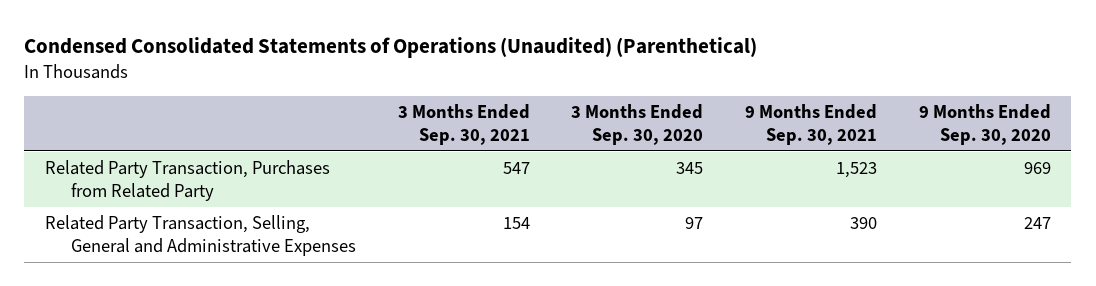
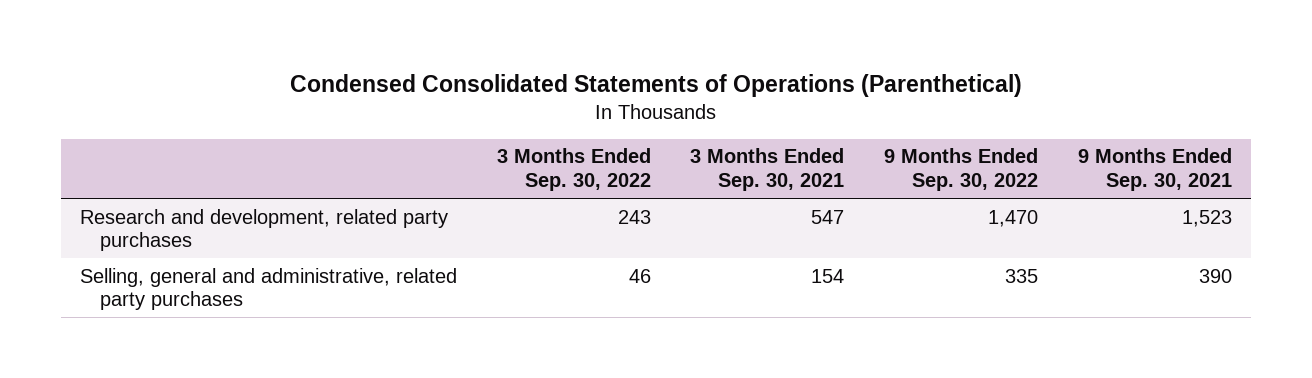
[24,36,758,58] Condensed Consolidated Statements of Operations (Unaudited) (Parenthetical) -> [289,73,1022,97] Condensed Consolidated Statements of Operations (Parenthetical)
[571,104,704,145] 3 Months Ended Sep. 30, 2020 -> none
[918,104,1051,145] 9 Months Ended Sep. 30, 2020 -> none
none -> [496,148,651,192] 3 Months Ended Sep. 30, 2022
none -> [883,148,1038,192] 9 Months Ended Sep. 30, 2022
[45,160,331,201] Related Party Transaction, Purchases from Related Party -> [80,208,449,252] Research and development, related party purchases
[45,215,357,256] Related Party Transaction, Selling, General and Administrative Expenses -> [80,267,458,311] Selling, general and administrative, related party purchases

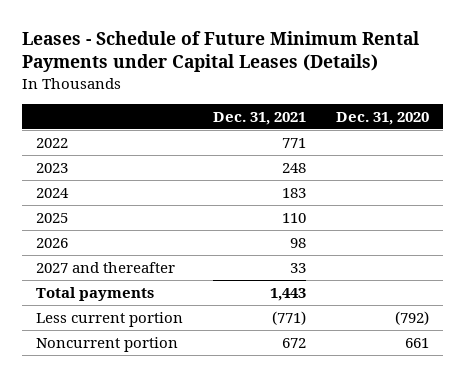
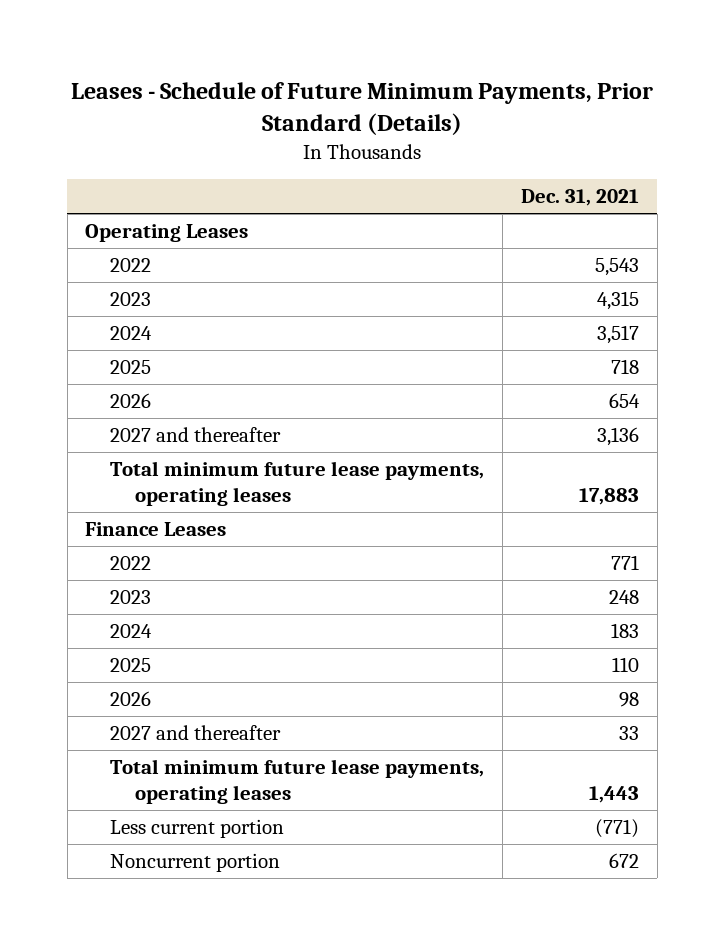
[21,30,419,73] Leases - Schedule of Future Minimum Rental Payments under Capital Leases (Details) -> [71,81,654,135] Leases - Schedule of Future Minimum Payments, Prior Standard (Details)
[335,111,429,125] Dec. 31, 2020 -> none
none -> [85,223,249,242] Operating Leases
none -> [110,257,152,272] 2022
none -> [110,291,152,306] 2023
none -> [110,325,153,340] 2024
none -> [110,359,152,374] 2025
none -> [110,392,152,408] 2026
none -> [110,426,282,442] 2027 and thereafter
none -> [110,460,485,506] Total minimum future lease payments, operating leases
none -> [85,521,227,536] Finance Leases
[36,287,155,302] Total payments -> [110,758,485,804] Total minimum future lease payments, operating leases

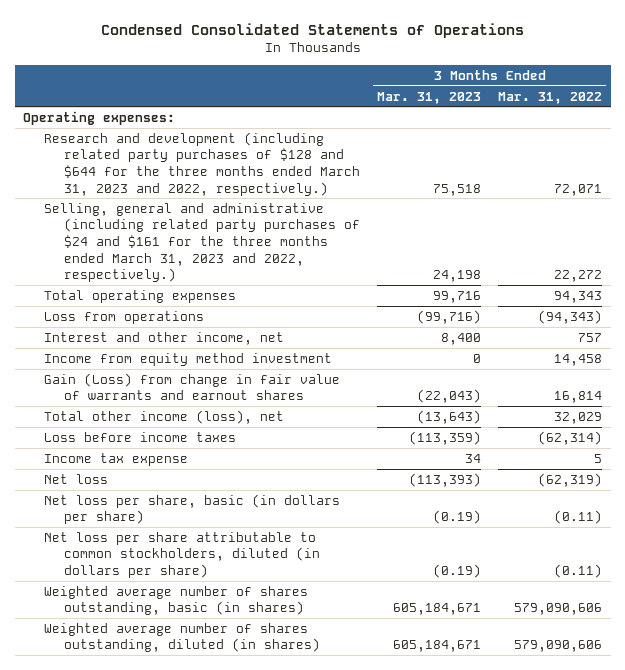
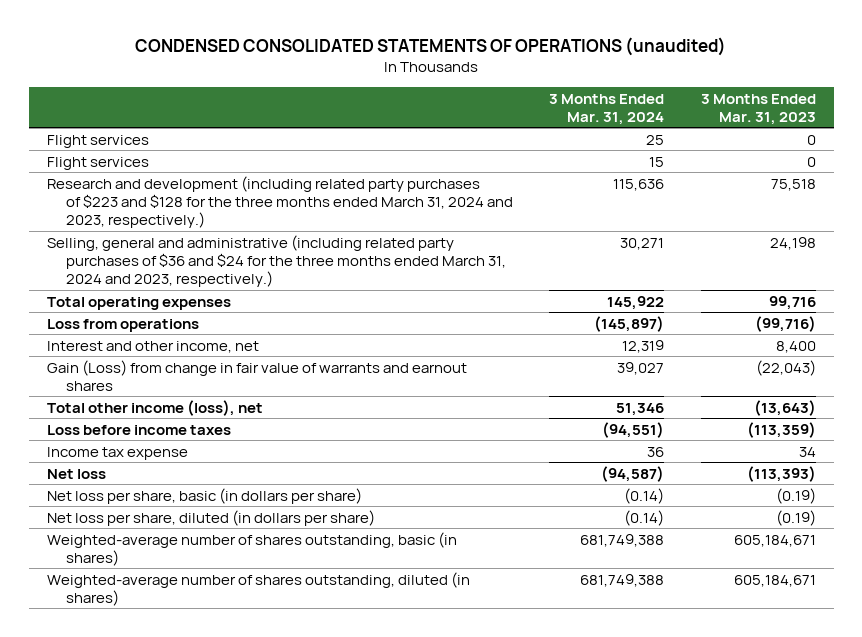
[100,22,524,38] Condensed Consolidated Statements of Operations -> [135,36,727,56] CONDENSED CONSOLIDATED STATEMENTS OF OPERATIONS (unaudited)
[498,91,603,104] Mar. 31, 2022 -> none
none -> [549,93,665,125] 3 Months Ended Mar. 31, 2024
[23,110,176,125] Operating expenses: -> none
none -> [46,134,149,148] Flight services
none -> [46,156,149,170] Flight services
[43,131,361,196] Research and development (including related party purchases of $128 and $644 for the three months ended March 31, 2023 and 2022, respectively.) -> [46,175,513,228] Research and development (including related party purchases of $223 and $128 for the three months ended March 31, 2024 and 2023, respectively.)
[43,202,361,283] Selling, general and administrative (including related party purchases of $24 and $161 for the three months ended March 31, 2023 and 2022, respectively.) -> [46,234,506,287] Selling, general and administrative (including related party purchases of $36 and $24 for the three months ended March 31, 2024 and 2023, respectively.)
[43,352,332,366] Income from equity method investment -> none
[43,531,321,578] Net loss per share attributable to common stockholders, diluted (in dollars per share) -> [46,509,375,526] Net loss per share, diluted (in dollars per share)
[43,585,308,616] Weighted average number of shares outstanding, basic (in shares) -> [46,531,457,566] Weighted-average number of shares outstanding, basic (in shares)
[43,622,321,653] Weighted average number of shares outstanding, diluted (in shares) -> [46,571,470,606] Weighted-average number of shares outstanding, diluted (in shares)

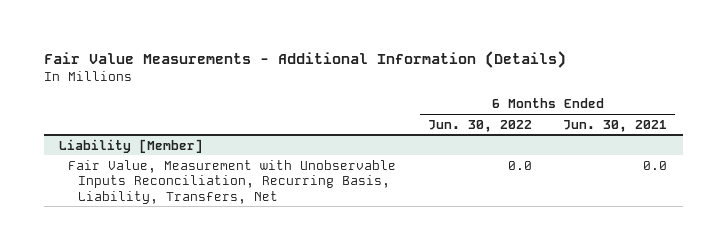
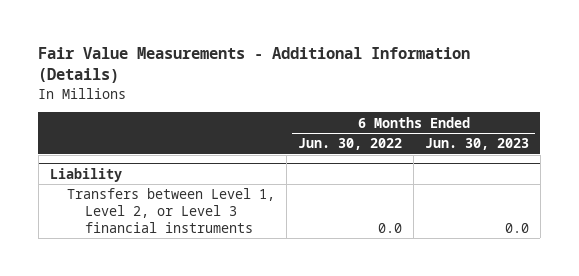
[563,119,668,132] Jun. 30, 2021 -> none
none -> [424,138,529,151] Jun. 30, 2023
[59,138,204,153] Liability [Member] -> [49,167,122,182] Liability
[68,159,397,204] Fair Value, Measurement with Unobservable Inputs Reconciliation, Recurring Basis, Liability, Transfers, Net -> [67,188,276,233] Transfers between Level 1, Level 2, or Level 3 financial instruments

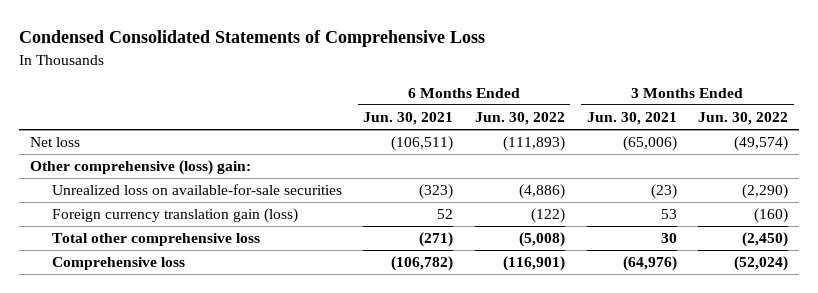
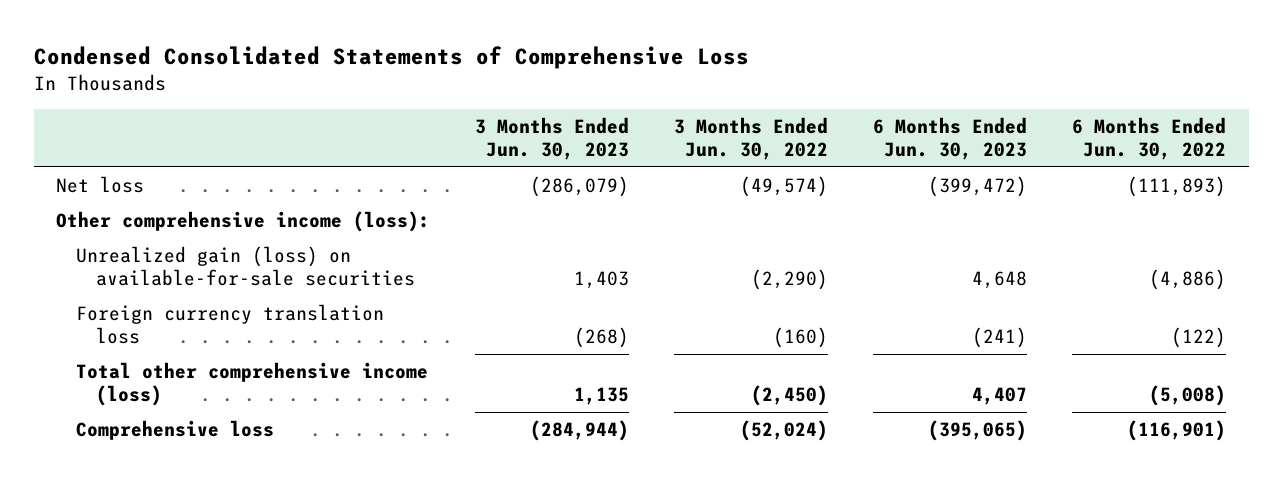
[363,112,454,126] Jun. 30, 2021 -> none
[586,112,677,126] Jun. 30, 2021 -> none
none -> [475,117,630,160] 3 Months Ended Jun. 30, 2023
none -> [873,117,1028,160] 6 Months Ended Jun. 30, 2023
[29,160,251,176] Other comprehensive (loss) gain: -> [56,211,431,233] Other comprehensive income (loss):
[51,184,342,196] Unrealized loss on available-for-sale securities -> [76,246,416,286] Unrealized gain (loss) on available-for-sale securities
[51,208,298,224] Foreign currency translation gain (loss) -> [76,304,385,344] Foreign currency translation loss
[51,233,260,247] Total other comprehensive loss -> [76,362,429,406] Total other comprehensive income (loss)

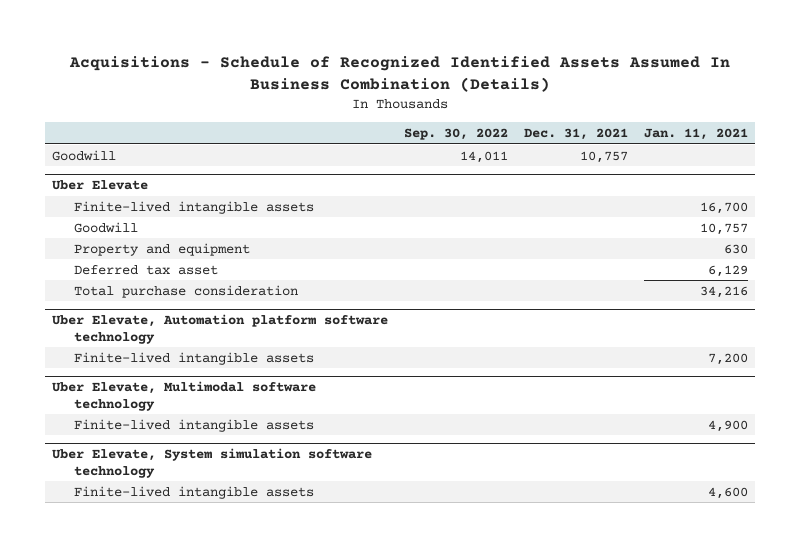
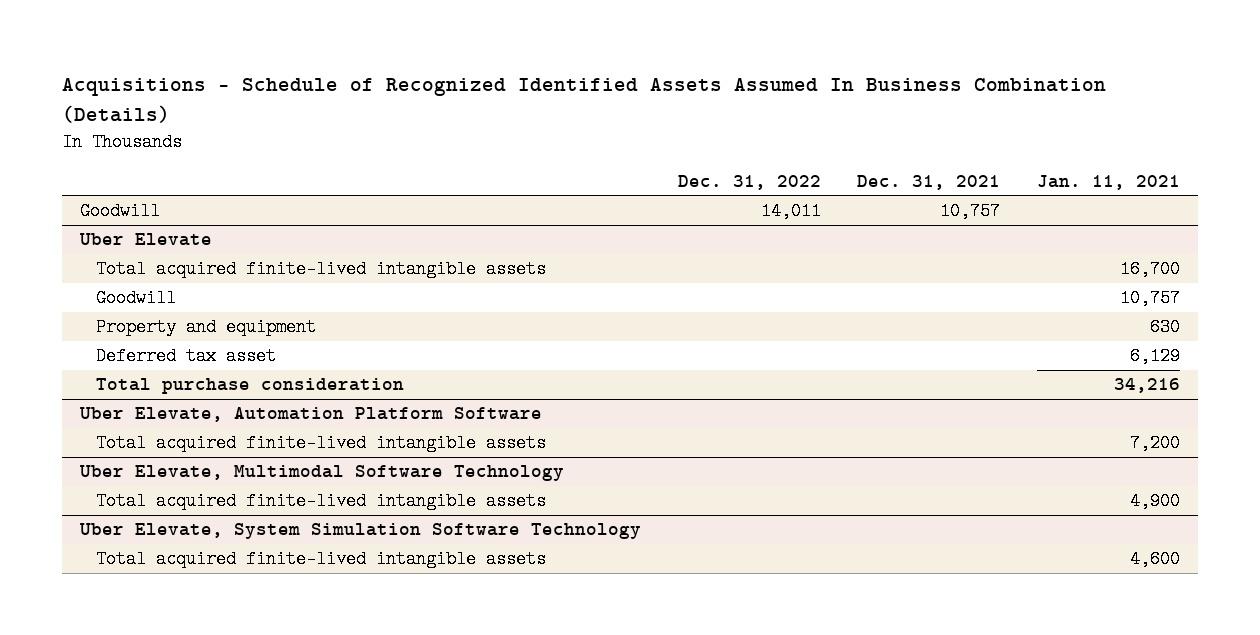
[404,127,509,140] Sep. 30, 2022 -> none
none -> [677,174,821,190] Dec. 31, 2022
[73,200,314,214] Finite-lived intangible assets -> [95,260,546,279] Total acquired finite-lived intangible assets
[52,314,389,344] Uber Elevate, Automation platform software technology -> [78,407,542,423] Uber Elevate, Automation Platform Software
[73,351,314,365] Finite-lived intangible assets -> [95,434,546,453] Total acquired finite-lived intangible assets
[52,381,317,411] Uber Elevate, Multimodal software technology -> [78,465,564,482] Uber Elevate, Multimodal Software Technology
[73,418,314,432] Finite-lived intangible assets -> [95,492,546,511] Total acquired finite-lived intangible assets
[52,448,373,478] Uber Elevate, System simulation software technology -> [78,523,641,540] Uber Elevate, System Simulation Software Technology
[73,485,314,499] Finite-lived intangible assets -> [95,550,546,569] Total acquired finite-lived intangible assets

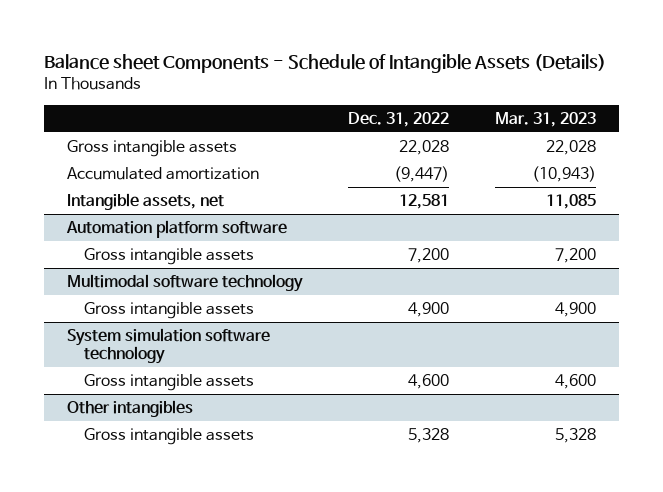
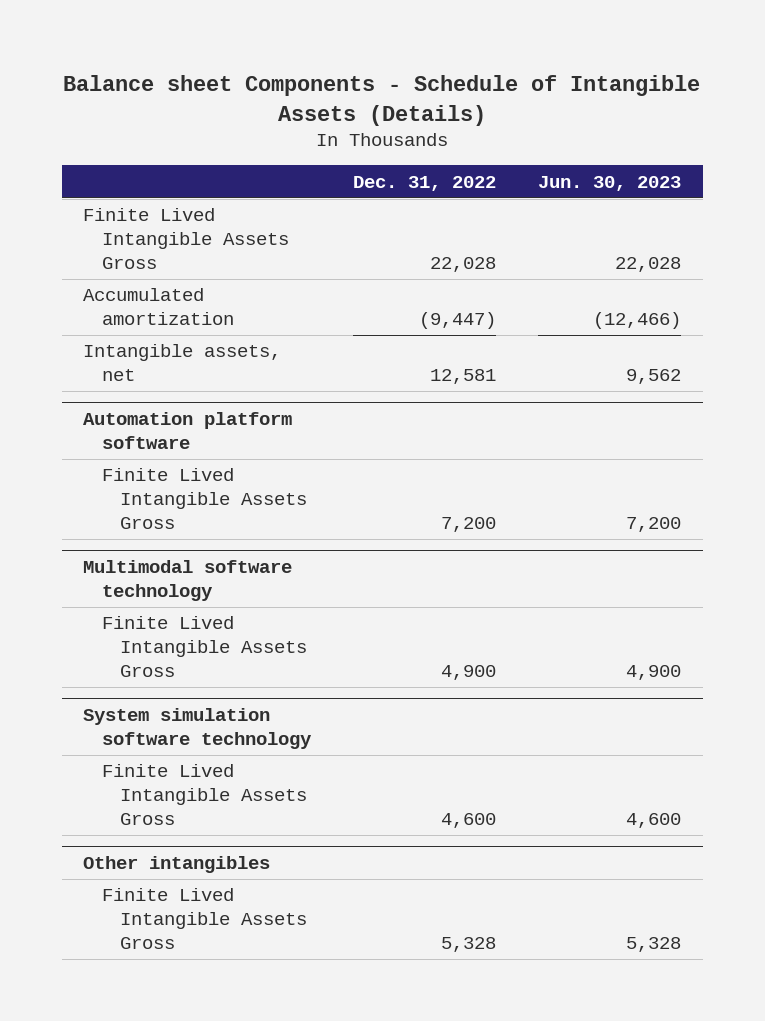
[494,111,596,127] Mar. 31, 2023 -> none
none -> [538,175,682,191] Jun. 30, 2023
[67,140,238,158] Gross intangible assets -> [83,208,289,269] Finite Lived Intangible Assets Gross
[84,248,255,266] Gross intangible assets -> [101,468,308,529] Finite Lived Intangible Assets Gross
[84,302,255,320] Gross intangible assets -> [101,616,308,677] Finite Lived Intangible Assets Gross
[84,374,255,392] Gross intangible assets -> [101,764,308,825] Finite Lived Intangible Assets Gross
[84,428,255,446] Gross intangible assets -> [101,888,308,949] Finite Lived Intangible Assets Gross

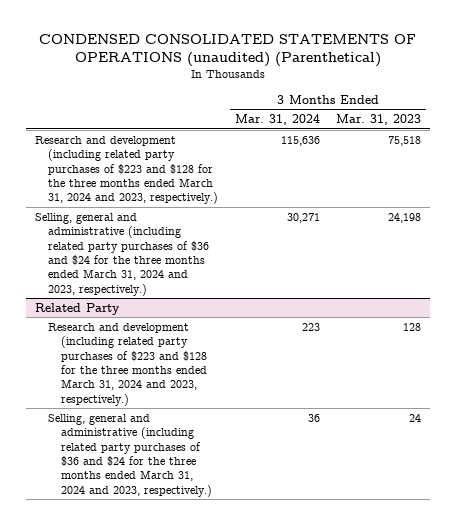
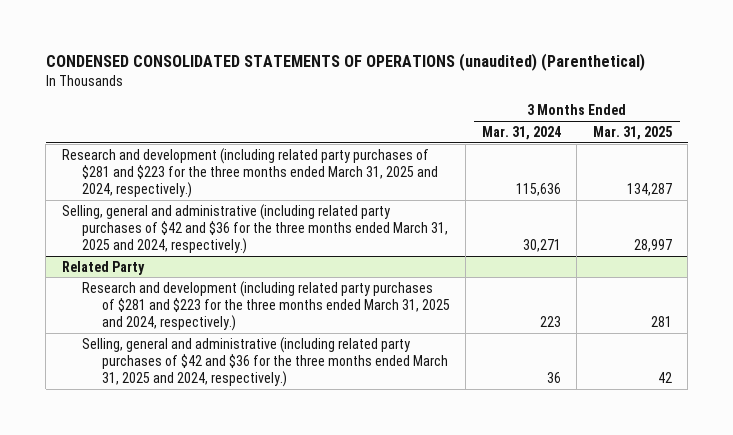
[336,114,422,126] Mar. 31, 2023 -> none
none -> [592,125,672,140] Mar. 31, 2025
[34,135,218,205] Research and development (including related party purchases of $223 and $128 for the three months ended March 31, 2024 and 2023, respectively.) -> [61,147,438,199] Research and development (including related party purchases of $281 and $223 for the three months ended March 31, 2025 and 2024, respectively.)
[34,212,209,296] Selling, general and administrative (including related party purchases of $36 and $24 for the three months ended March 31, 2024 and 2023, respectively.) -> [61,203,448,255] Selling, general and administrative (including related party purchases of $42 and $36 for the three months ended March 31, 2025 and 2024, respectively.)
[47,322,207,406] Research and development (including related party purchases of $223 and $128 for the three months ended March 31, 2024 and 2023, respectively.) -> [81,280,450,332] Research and development (including related party purchases of $281 and $223 for the three months ended March 31, 2025 and 2024, respectively.)
[47,413,212,497] Selling, general and administrative (including related party purchases of $36 and $24 for the three months ended March 31, 2024 and 2023, respectively.) -> [81,336,448,388] Selling, general and administrative (including related party purchases of $42 and $36 for the three months ended March 31, 2025 and 2024, respectively.)

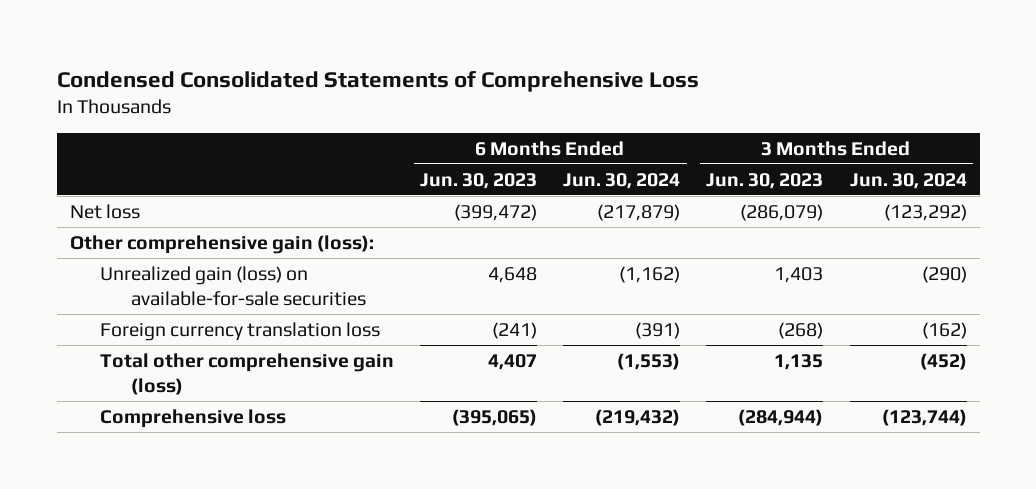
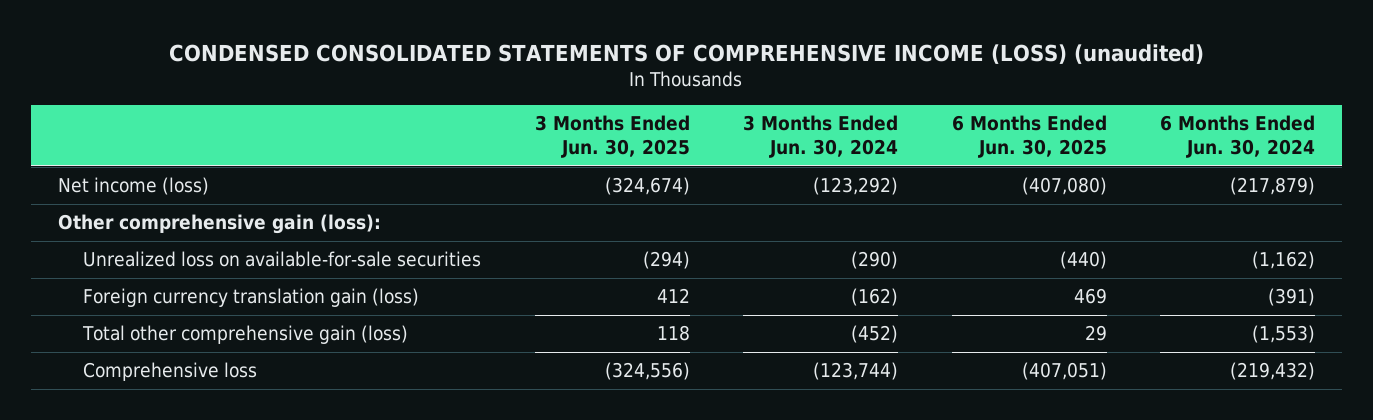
[56,70,699,92] Condensed Consolidated Statements of Comprehensive Loss -> [169,43,1205,64] CONDENSED CONSOLIDATED STATEMENTS OF COMPREHENSIVE INCOME (LOSS) (unaudited)
[420,172,538,189] Jun. 30, 2023 -> none
[706,172,824,189] Jun. 30, 2023 -> none
none -> [534,115,690,159] 3 Months Ended Jun. 30, 2025
none -> [951,115,1107,159] 6 Months Ended Jun. 30, 2025
[69,203,140,219] Net loss -> [57,177,209,196] Net income (loss)
[100,265,367,306] Unrealized gain (loss) on available-for-sale securities -> [83,251,482,268] Unrealized loss on available-for-sale securities
[100,321,381,341] Foreign currency translation loss -> [83,288,420,308] Foreign currency translation gain (loss)

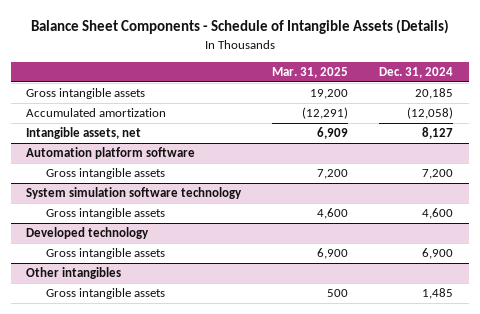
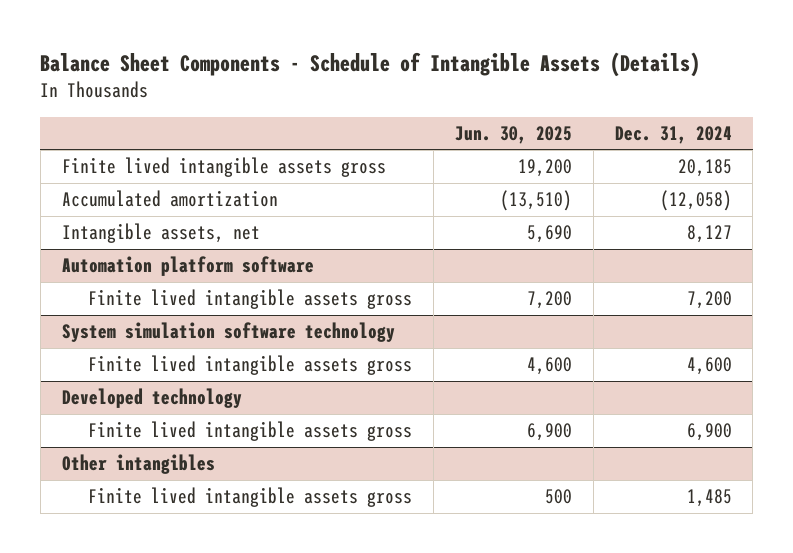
[272,67,349,79] Mar. 31, 2025 -> none
none -> [454,125,572,144] Jun. 30, 2025
[26,88,146,100] Gross intangible assets -> [61,157,386,178] Finite lived intangible assets gross
[46,168,166,180] Gross intangible assets -> [88,289,413,310] Finite lived intangible assets gross
[46,208,166,220] Gross intangible assets -> [88,355,413,376] Finite lived intangible assets gross
[46,248,166,260] Gross intangible assets -> [88,421,413,442] Finite lived intangible assets gross
[46,288,166,300] Gross intangible assets -> [88,487,413,508] Finite lived intangible assets gross

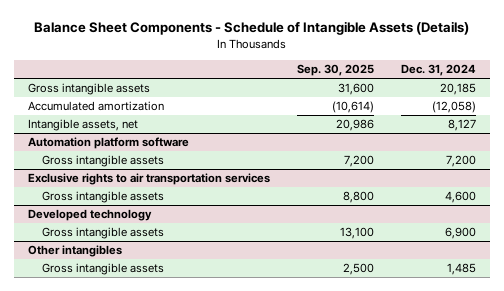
[454,125,572,144] Jun. 30, 2025 -> none
none -> [296,64,374,77] Sep. 30, 2025
[61,157,386,178] Finite lived intangible assets gross -> [27,83,150,96] Gross intangible assets
[61,322,395,343] System simulation software technology -> none
[88,289,413,310] Finite lived intangible assets gross -> [42,155,165,168] Gross intangible assets
none -> [27,173,270,186] Exclusive rights to air transportation services
[88,355,413,376] Finite lived intangible assets gross -> [42,191,165,204] Gross intangible assets
[88,421,413,442] Finite lived intangible assets gross -> [42,227,165,240] Gross intangible assets
[88,487,413,508] Finite lived intangible assets gross -> [42,263,165,276] Gross intangible assets

